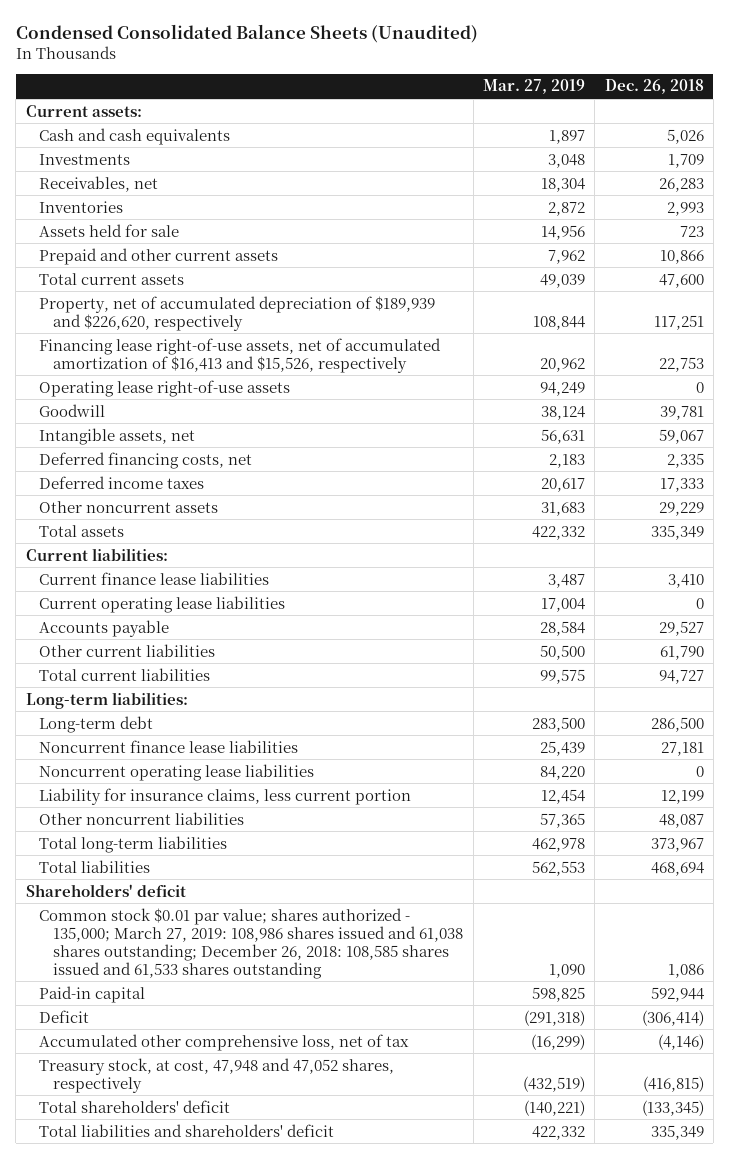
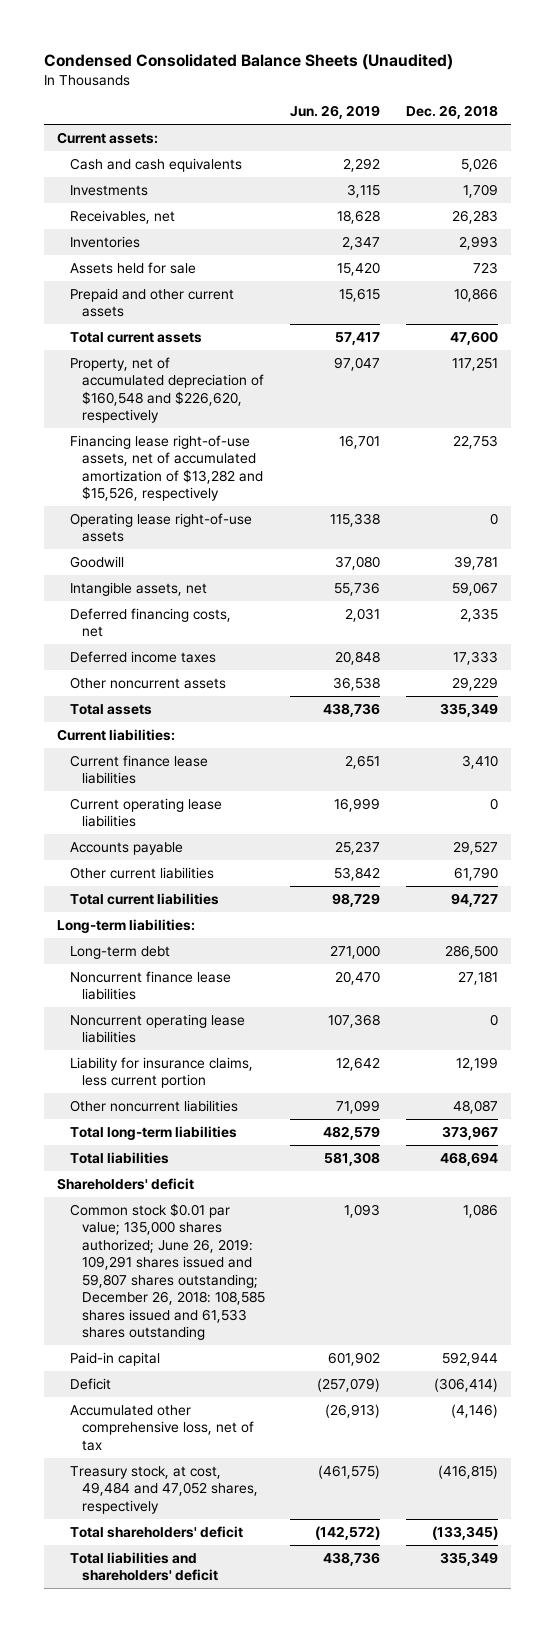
[483,79,586,95] Mar. 27, 2019 -> none
none -> [290,105,381,120] Jun. 26, 2019
[39,295,436,331] Property, net of accumulated depreciation of $189,939 and $226,620, respectively -> [69,356,264,424] Property, net of accumulated depreciation of $160,548 and $226,620, respectively
[39,337,442,373] Financing lease right-of-use assets, net of accumulated amortization of $16,413 and $15,526, respectively -> [69,434,263,502] Financing lease right-of-use assets, net of accumulated amortization of $13,282 and $15,526, respectively
[39,907,464,979] Common stock $0.01 par value; shares authorized - 135,000; March 27, 2019: 108,986 shares issued and 61,038 shares outstanding; December 26, 2018: 108,585 shares issued and 61,533 shares outstanding -> [69,1202,265,1341] Common stock $0.01 par value; 135,000 shares authorized; June 26, 2019: 109,291 shares issued and 59,807 shares outstanding; December 26, 2018: 108,585 shares issued and 61,533 shares outstanding
[39,1057,395,1093] Treasury stock, at cost, 47,948 and 47,052 shares, respectively -> [69,1465,258,1514] Treasury stock, at cost, 49,484 and 47,052 shares, respectively

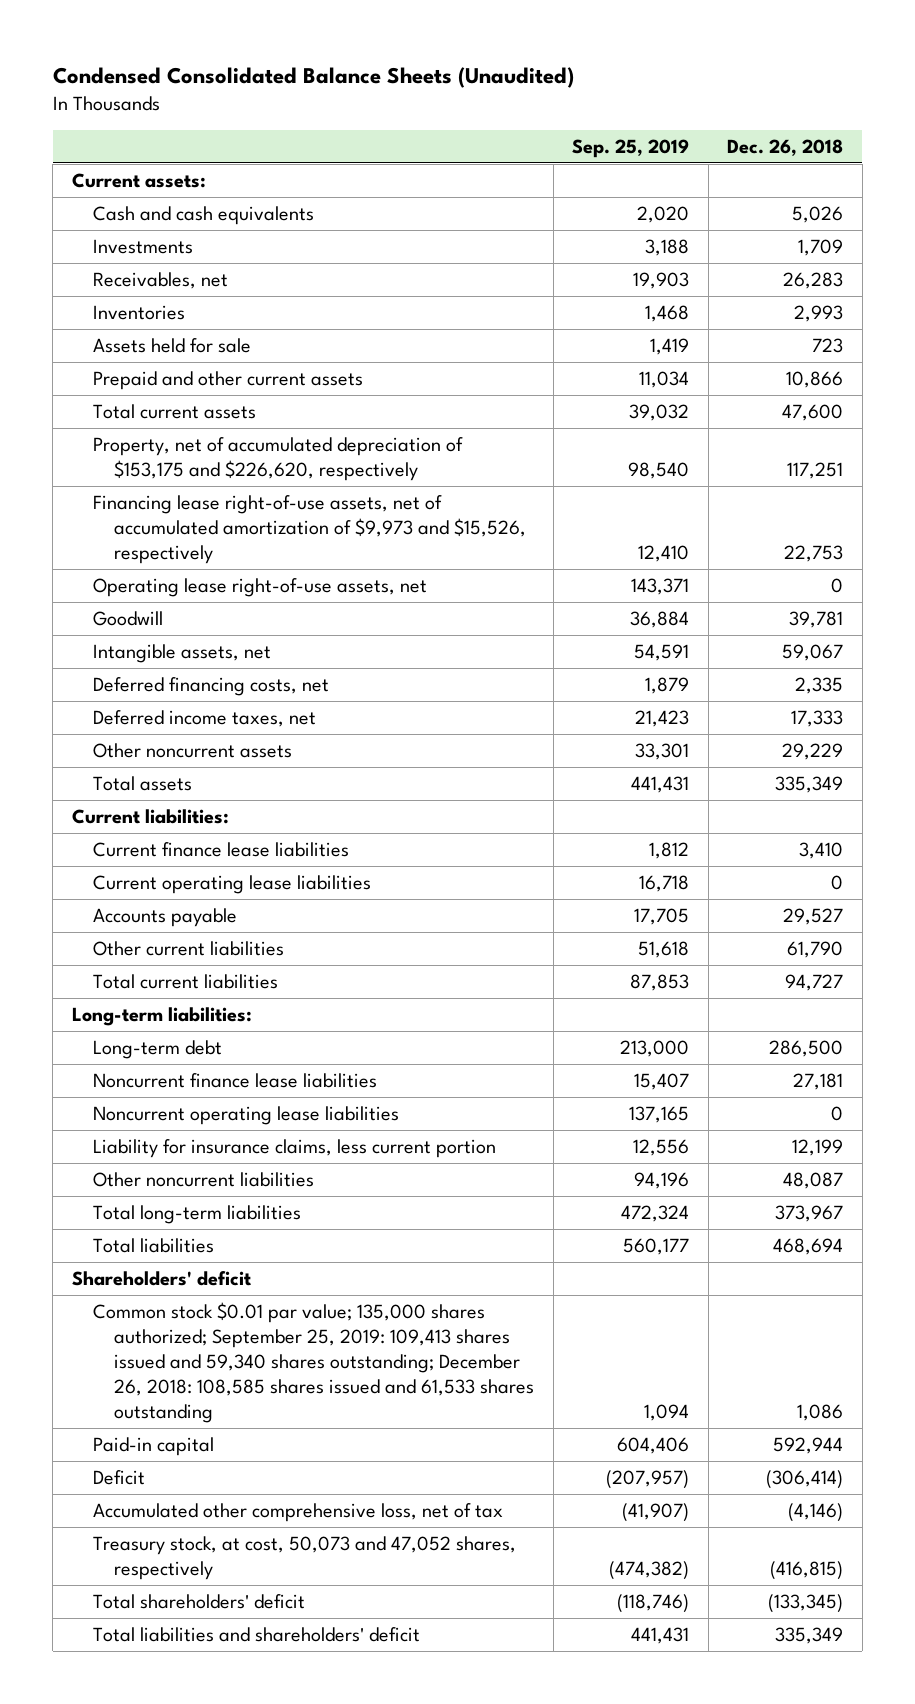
[290,105,381,120] Jun. 26, 2019 -> none
none -> [572,138,690,158] Sep. 25, 2019
[69,356,264,424] Property, net of accumulated depreciation of $160,548 and $226,620, respectively -> [92,436,463,482] Property, net of accumulated depreciation of $153,175 and $226,620, respectively
[69,434,263,502] Financing lease right-of-use assets, net of accumulated amortization of $13,282 and $15,526, respectively -> [92,494,527,565] Financing lease right-of-use assets, net of accumulated amortization of $9,973 and $15,526, respectively
[69,512,252,543] Operating lease right-of-use assets -> [92,577,427,597] Operating lease right-of-use assets, net
[69,650,216,663] Deferred income taxes -> [92,709,316,727] Deferred income taxes, net
[69,1202,265,1341] Common stock $0.01 par value; 135,000 shares authorized; June 26, 2019: 109,291 shares issued and 59,807 shares outstanding; December 26, 2018: 108,585 shares issued and 61,533 shares outstanding -> [92,1301,535,1424] Common stock $0.01 par value; 135,000 shares authorized; September 25, 2019: 109,413 shares issued and 59,340 shares outstanding; December 26, 2018: 108,585 shares issued and 61,533 shares outstanding
[69,1465,258,1514] Treasury stock, at cost, 49,484 and 47,052 shares, respectively -> [92,1535,516,1581] Treasury stock, at cost, 50,073 and 47,052 shares, respectively

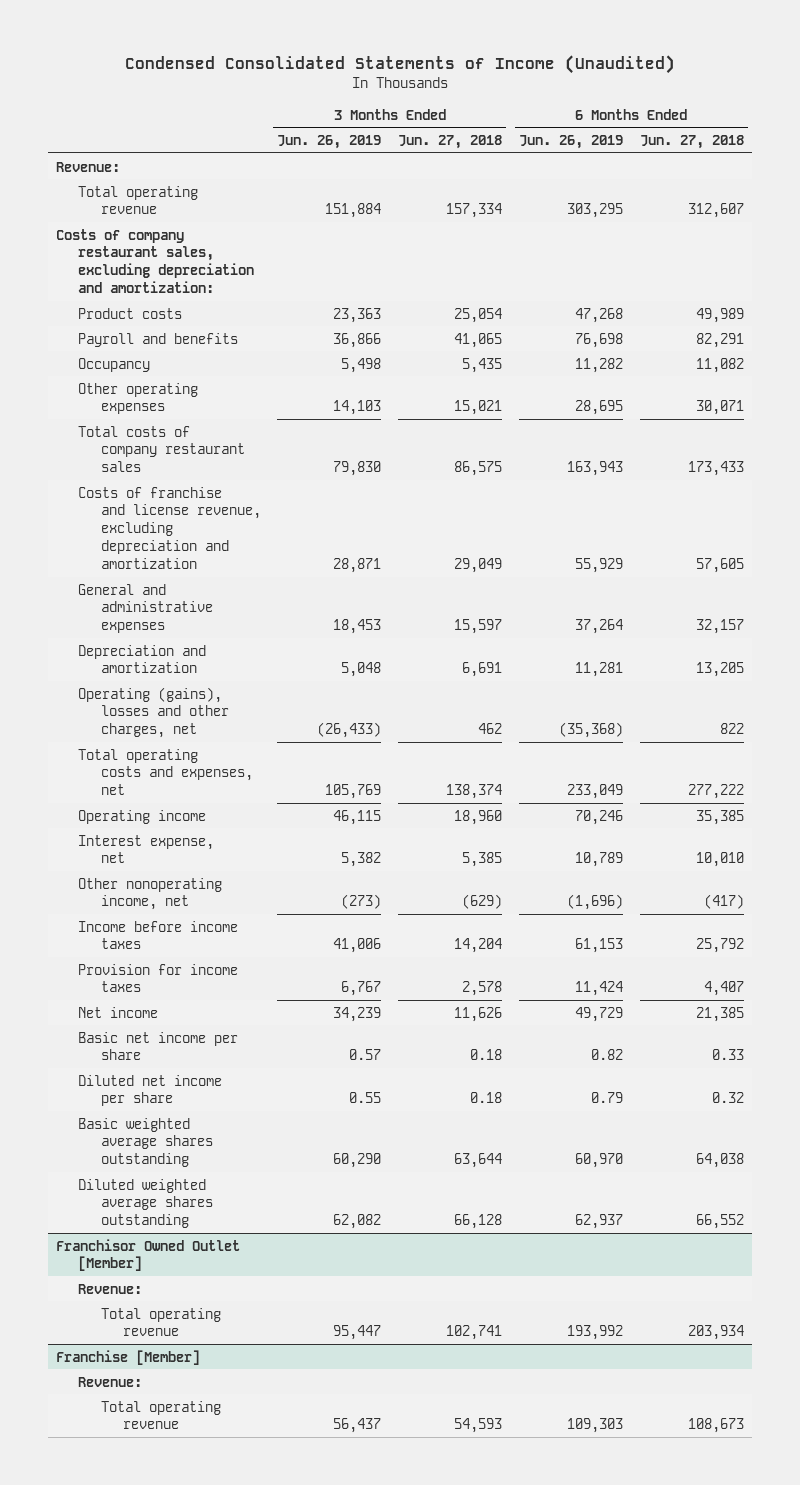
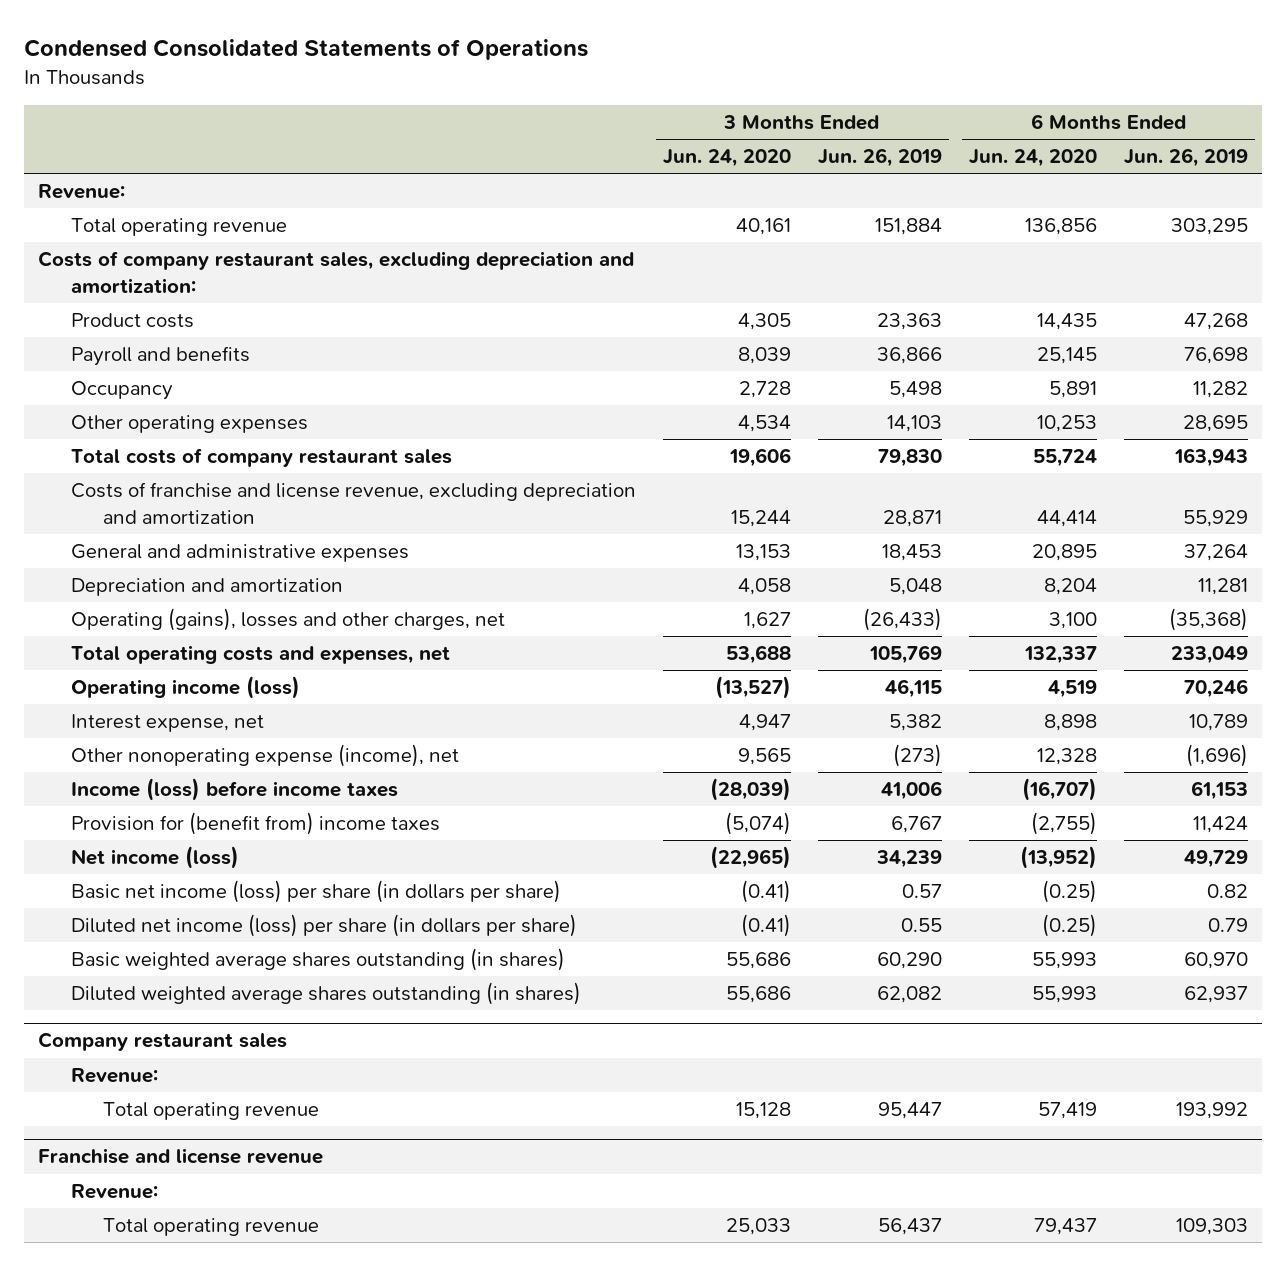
[124,55,675,75] Condensed Consolidated Statements of Income (Unaudited) -> [24,39,589,61] Condensed Consolidated Statements of Operations
[398,135,503,150] Jun. 27, 2018 -> none
[639,135,744,150] Jun. 27, 2018 -> none
none -> [662,149,791,168] Jun. 24, 2020
none -> [969,149,1098,168] Jun. 24, 2020
[78,809,207,824] Operating income -> [70,676,300,700] Operating income (loss)
[78,877,223,911] Other nonoperating income, net -> [70,744,459,768] Other nonoperating expense (income), net
[78,920,239,950] Income before income taxes -> [70,778,398,802] Income (loss) before income taxes
[78,963,239,993] Provision for income taxes -> [70,812,440,836] Provision for (benefit from) income taxes
[78,1006,159,1018] Net income -> [70,846,239,870] Net income (loss)
[78,1031,239,1061] Basic net income per share -> [70,880,561,904] Basic net income (loss) per share (in dollars per share)
[78,1074,223,1107] Diluted net income per share -> [70,914,577,938] Diluted net income (loss) per share (in dollars per share)
[78,1117,213,1168] Basic weighted average shares outstanding -> [70,948,565,972] Basic weighted average shares outstanding (in shares)
[78,1178,213,1229] Diluted weighted average shares outstanding -> [70,982,581,1006] Diluted weighted average shares outstanding (in shares)
[55,1238,240,1272] Franchisor Owned Outlet [Member] -> [37,1032,287,1052] Company restaurant sales
[55,1349,200,1365] Franchise [Member] -> [37,1148,323,1165] Franchise and license revenue

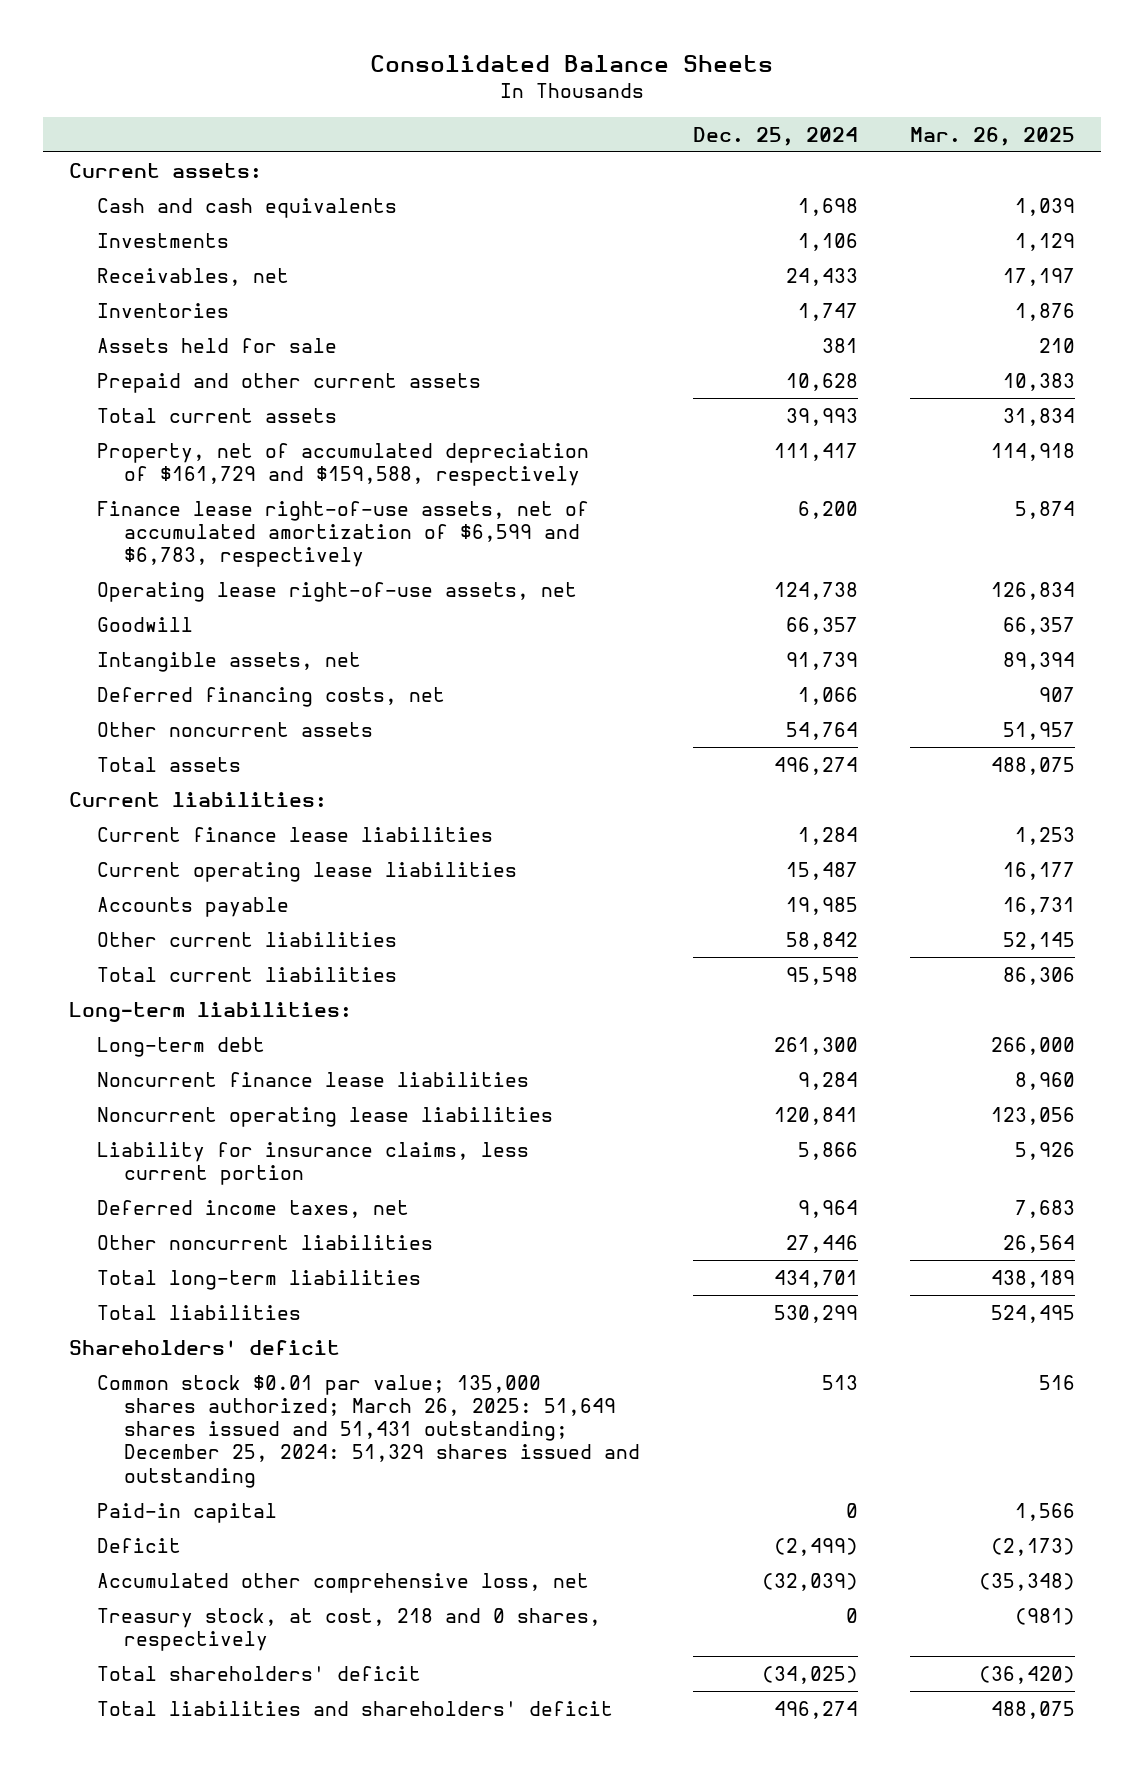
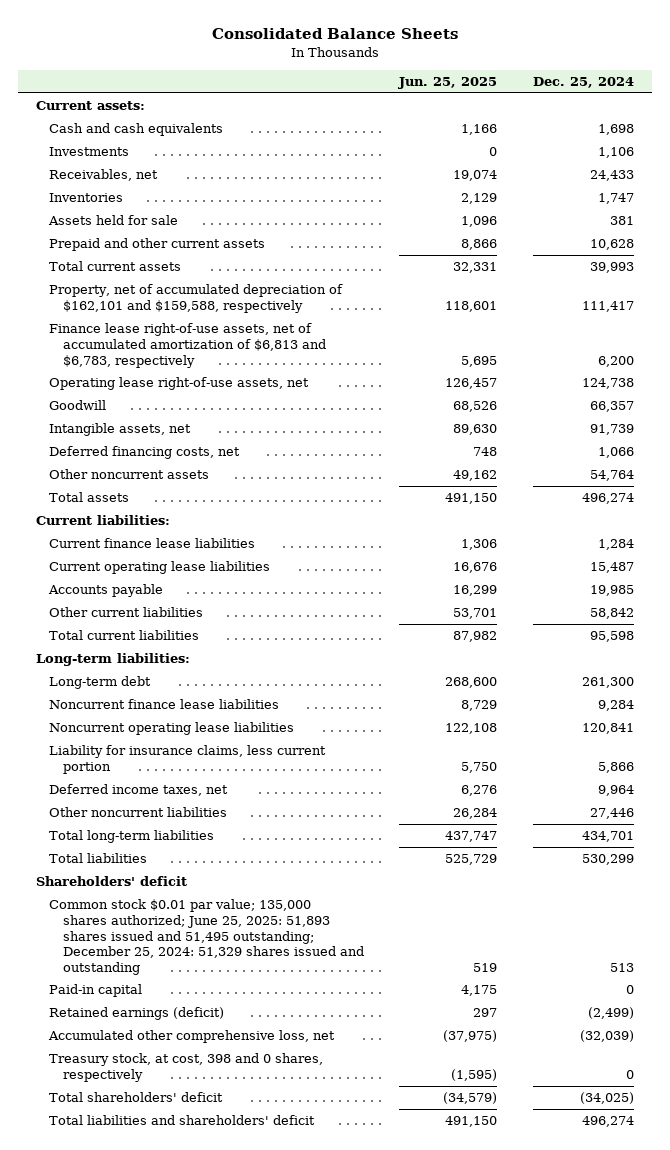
[909,126,1075,146] Mar. 26, 2025 -> none
none -> [398,77,498,90] Jun. 25, 2025
[96,442,589,486] Property, net of accumulated depreciation of $161,729 and $159,588, respectively -> [49,284,344,313] Property, net of accumulated depreciation of $162,101 and $159,588, respectively
[96,500,589,568] Finance lease right-of-use assets, net of accumulated amortization of $6,599 and $6,783, respectively -> [49,323,326,368] Finance lease right-of-use assets, net of accumulated amortization of $6,813 and $6,783, respectively
[96,1374,641,1488] Common stock $0.01 par value; 135,000 shares authorized; March 26, 2025: 51,649 shares issued and 51,431 outstanding; December 25, 2024: 51,329 shares issued and outstanding -> [49,899,364,975] Common stock $0.01 par value; 135,000 shares authorized; June 25, 2025: 51,893 shares issued and 51,495 outstanding; December 25, 2024: 51,329 shares issued and outstanding
[96,1537,181,1553] Deficit -> [49,1007,225,1021] Retained earnings (deficit)
[96,1607,601,1651] Treasury stock, at cost, 218 and 0 shares, respectively -> [49,1053,324,1082] Treasury stock, at cost, 398 and 0 shares, respectively

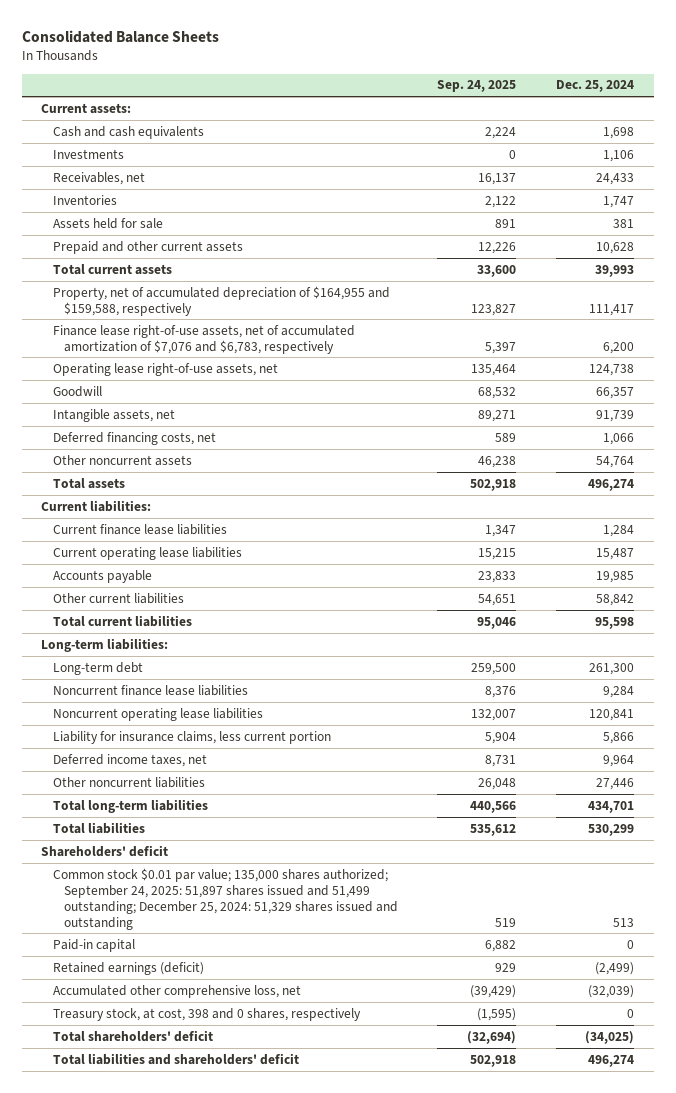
[398,77,498,90] Jun. 25, 2025 -> none
none -> [437,80,517,93] Sep. 24, 2025
[49,284,344,313] Property, net of accumulated depreciation of $162,101 and $159,588, respectively -> [52,285,390,316] Property, net of accumulated depreciation of $164,955 and $159,588, respectively
[49,323,326,368] Finance lease right-of-use assets, net of accumulated amortization of $6,813 and $6,783, respectively -> [52,324,355,354] Finance lease right-of-use assets, net of accumulated amortization of $7,076 and $6,783, respectively
[49,899,364,975] Common stock $0.01 par value; 135,000 shares authorized; June 25, 2025: 51,893 shares issued and 51,495 outstanding; December 25, 2024: 51,329 shares issued and outstanding -> [52,867,398,930] Common stock $0.01 par value; 135,000 shares authorized; September 24, 2025: 51,897 shares issued and 51,499 outstanding; December 25, 2024: 51,329 shares issued and outstanding

